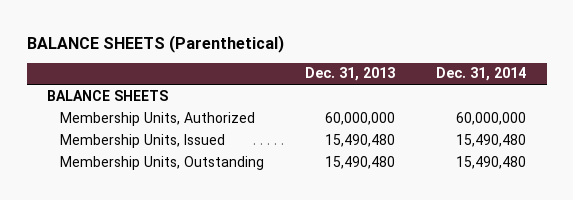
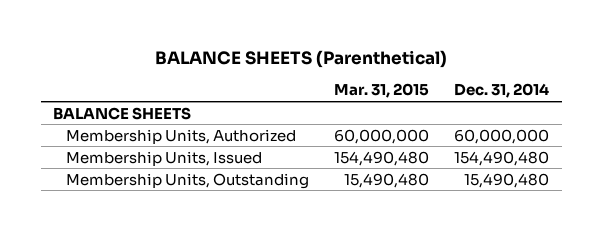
[304,67,395,82] Dec. 31, 2013 -> none
none -> [333,83,429,99] Mar. 31, 2015
[455,133,526,147] 15,490,480 -> [454,150,550,166] 154,490,480

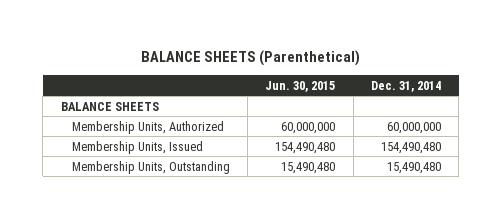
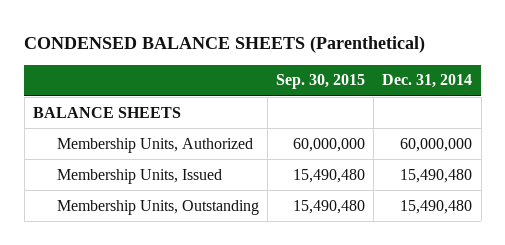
[140,50,360,67] BALANCE SHEETS (Parenthetical) -> [24,35,426,53] CONDENSED BALANCE SHEETS (Parenthetical)
[265,80,336,92] Jun. 30, 2015 -> none
none -> [276,74,366,90] Sep. 30, 2015
[380,141,441,154] 154,490,480 -> [400,168,473,183] 15,490,480

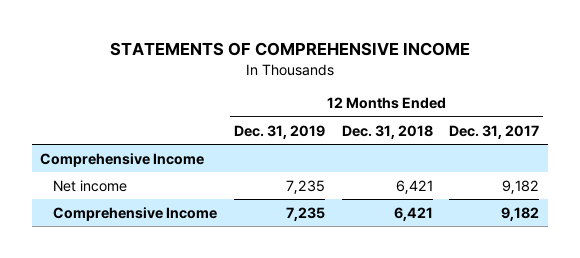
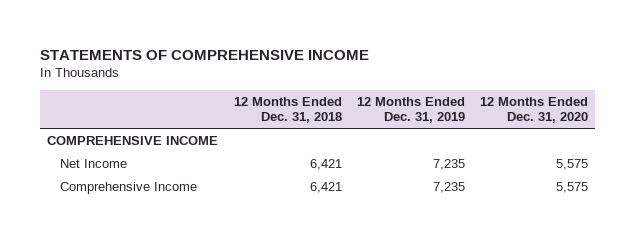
[449,124,540,139] Dec. 31, 2017 -> none
none -> [479,97,588,124] 12 Months Ended Dec. 31, 2020
[40,152,205,167] Comprehensive Income -> [47,136,219,146] COMPREHENSIVE INCOME
[53,179,128,192] Net income -> [59,159,127,169] Net Income

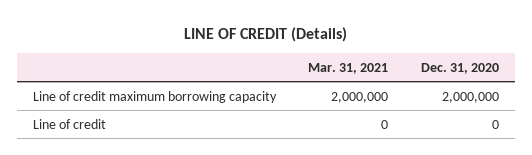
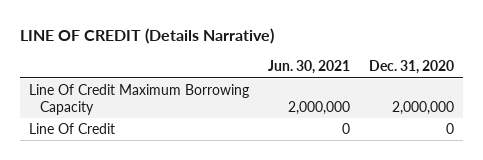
[183,26,347,42] LINE OF CREDIT (Details) -> [19,28,274,45] LINE OF CREDIT (Details Narrative)
[308,62,389,74] Mar. 31, 2021 -> none
none -> [267,60,350,75] Jun. 30, 2021
[33,90,278,103] Line of credit maximum borrowing capacity -> [29,84,250,116] Line Of Credit Maximum Borrowing Capacity
[33,118,107,129] Line of credit -> [29,123,116,135] Line Of Credit

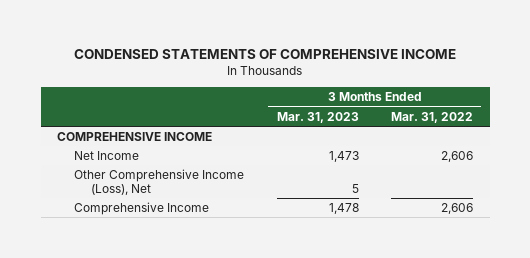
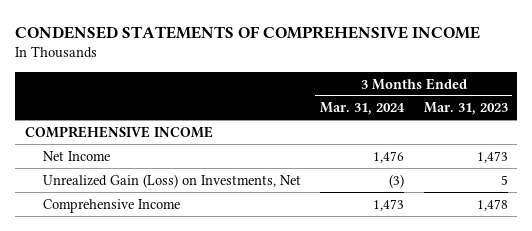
[391,111,474,123] Mar. 31, 2022 -> none
none -> [320,102,406,116] Mar. 31, 2024
[73,169,244,196] Other Comprehensive Income (Loss), Net -> none
none -> [42,173,301,188] Unrealized Gain (Loss) on Investments, Net

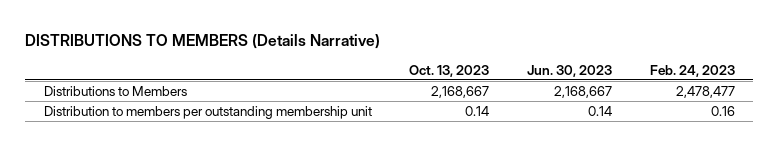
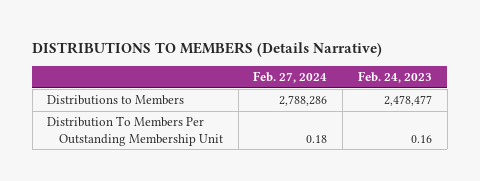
[409,64,490,77] Oct. 13, 2023 -> none
[527,64,613,77] Jun. 30, 2023 -> none
none -> [253,71,328,84] Feb. 27, 2024
[43,105,372,119] Distribution to members per outstanding membership unit -> [47,116,223,146] Distribution To Members Per Outstanding Membership Unit

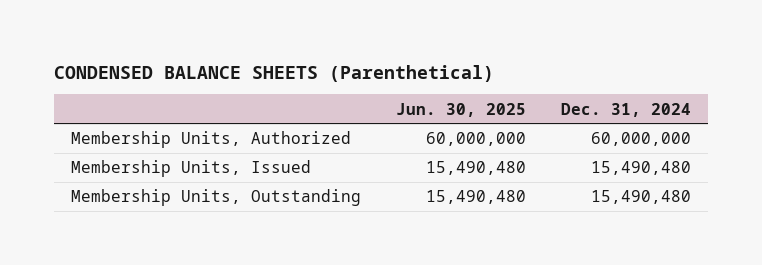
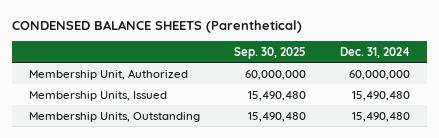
[395,102,526,117] Jun. 30, 2025 -> none
none -> [233,46,306,59] Sep. 30, 2025
[71,131,352,149] Membership Units, Authorized -> [28,68,188,80] Membership Unit, Authorized

